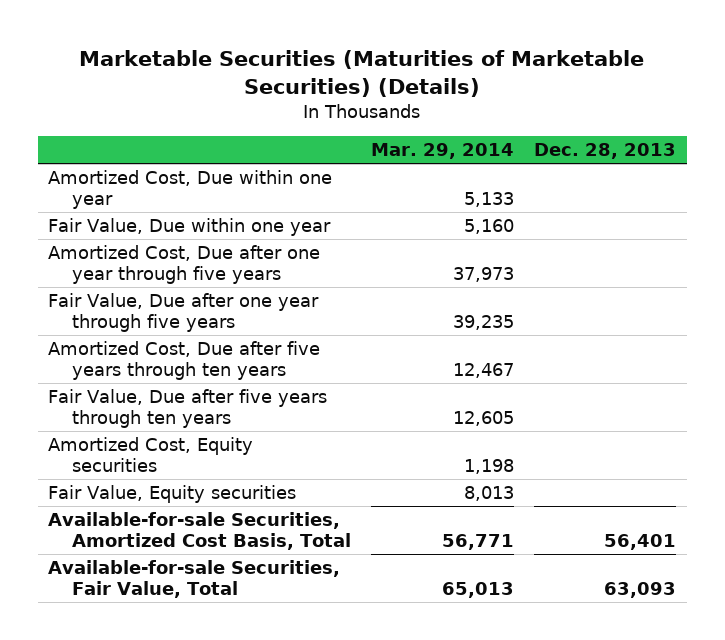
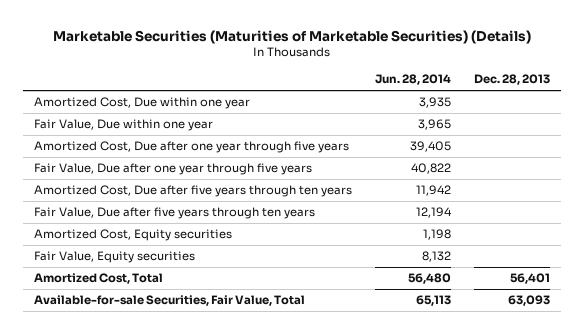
[370,143,514,160] Mar. 29, 2014 -> none
none -> [375,74,452,86] Jun. 28, 2014
[48,512,351,550] Available-for-sale Securities, Amortized Cost Basis, Total -> [34,273,164,285] Amortized Cost, Total

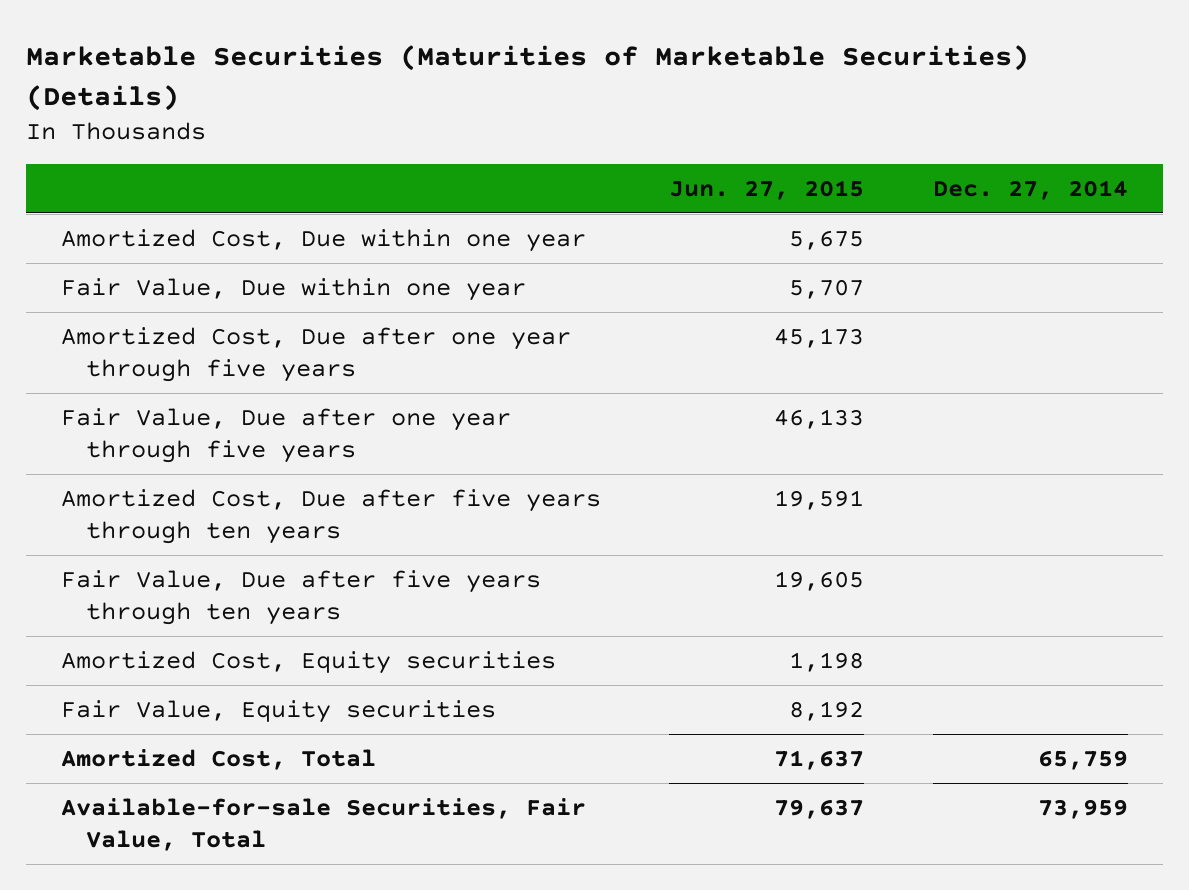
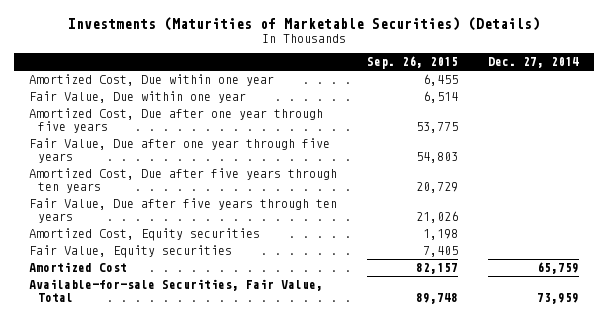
[26,45,1030,111] Marketable Securities (Maturities of Marketable Securities) (Details) -> [67,17,540,32] Investments (Maturities of Marketable Securities) (Details)
[669,180,865,201] Jun. 27, 2015 -> none
none -> [366,56,458,70] Sep. 26, 2015
[60,748,376,770] Amortized Cost, Total -> [28,262,127,273] Amortized Cost

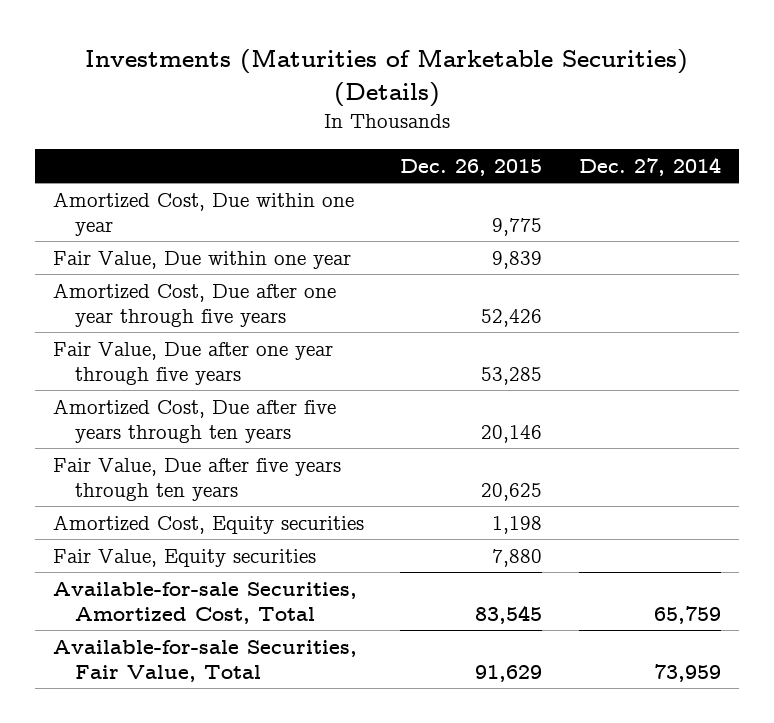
[366,56,458,70] Sep. 26, 2015 -> none
none -> [400,158,543,176] Dec. 26, 2015
[28,262,127,273] Amortized Cost -> [53,581,358,624] Available-for-sale Securities, Amortized Cost, Total

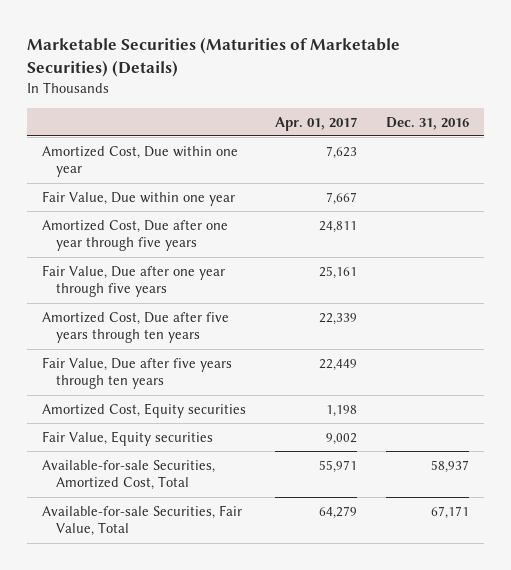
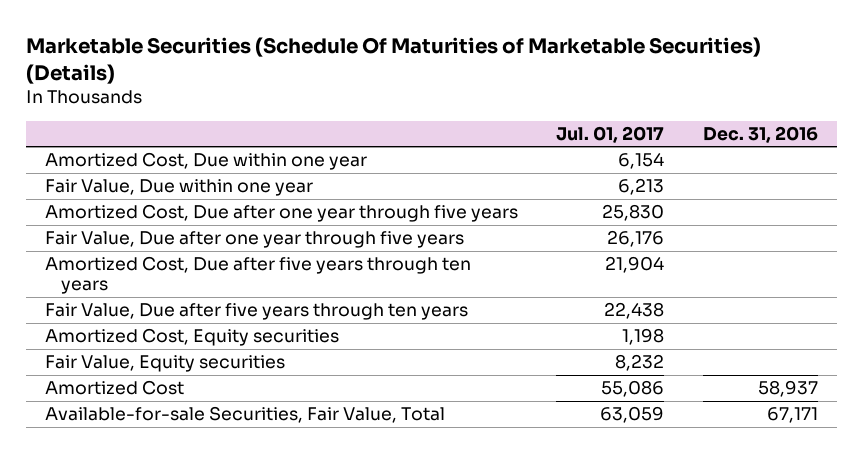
[27,37,401,78] Marketable Securities (Maturities of Marketable Securities) (Details) -> [26,37,762,84] Marketable Securities (Schedule Of Maturities of Marketable Securities) (Details)
[275,116,358,131] Apr. 01, 2017 -> none
none -> [556,125,665,143] Jul. 01, 2017
[41,460,215,491] Available-for-sale Securities, Amortized Cost, Total -> [45,380,185,396] Amortized Cost

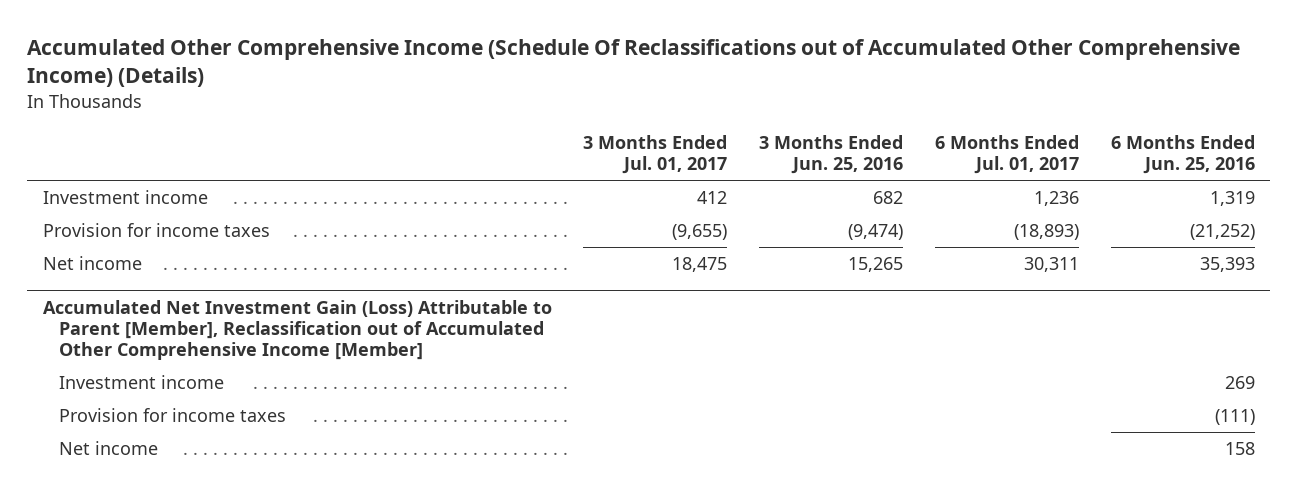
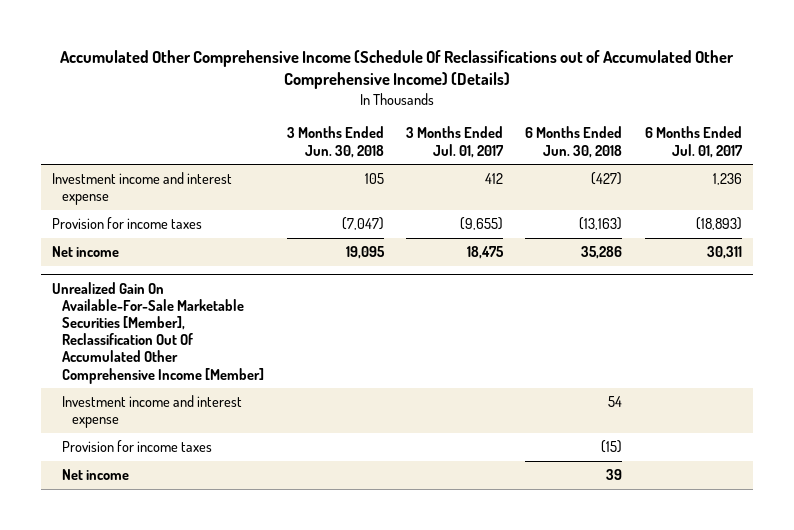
[759,135,904,175] 3 Months Ended Jun. 25, 2016 -> none
[1110,135,1255,175] 6 Months Ended Jun. 25, 2016 -> none
none -> [286,126,384,158] 3 Months Ended Jun. 30, 2018
none -> [525,126,623,158] 6 Months Ended Jun. 30, 2018
[42,190,208,205] Investment income -> [51,172,232,206] Investment income and interest expense
[42,299,552,360] Accumulated Net Investment Gain (Loss) Attributable to Parent [Member], Reclassification out of Accumulated Other Comprehensive Income [Member] -> none
[58,375,224,390] Investment income -> none
[58,408,286,423] Provision for income taxes -> none
[58,441,158,456] Net income -> none
none -> [51,281,265,384] Unrealized Gain On Available-For-Sale Marketable Securities [Member], Reclassification Out Of Accumulated Other Comprehensive Income [Member]
none -> [62,395,243,429] Investment income and interest expense
none -> [62,440,213,453] Provision for income taxes
none -> [62,469,130,481] Net income

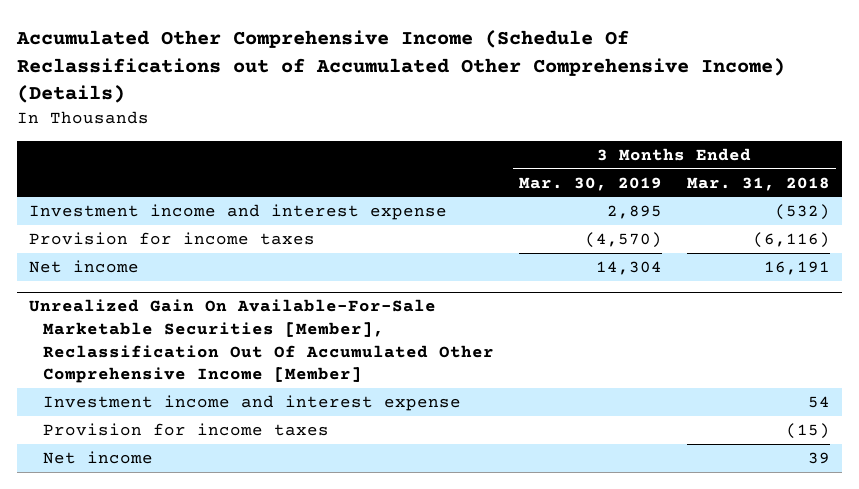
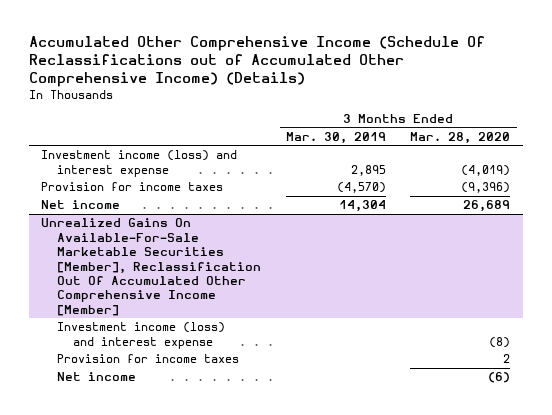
[686,176,830,191] Mar. 31, 2018 -> none
none -> [410,131,511,144] Mar. 28, 2020
[29,203,448,220] Investment income and interest expense -> [41,150,238,177] Investment income (loss) and interest expense
[29,299,495,384] Unrealized Gain On Available-For-Sale Marketable Securities [Member], Reclassification Out Of Accumulated Other Comprehensive Income [Member] -> [41,218,262,316] Unrealized Gains On Available-For-Sale Marketable Securities [Member], Reclassification Out Of Accumulated Other Comprehensive Income [Member]
[43,394,462,411] Investment income and interest expense -> [57,322,226,349] Investment income (loss) and interest expense

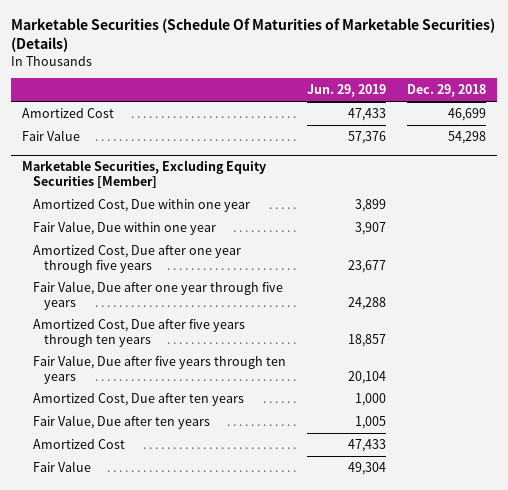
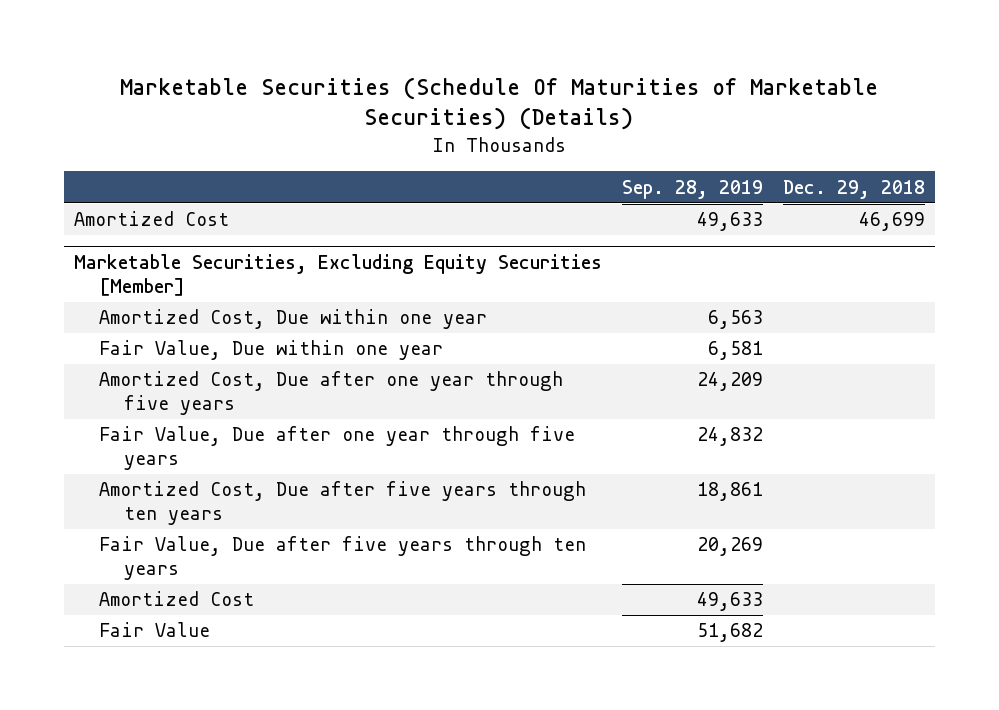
[306,84,386,98] Jun. 29, 2019 -> none
none -> [621,179,763,199] Sep. 28, 2019
[21,129,80,141] Fair Value -> none
[32,392,244,406] Amortized Cost, Due after ten years -> none
[32,414,210,429] Fair Value, Due after ten years -> none

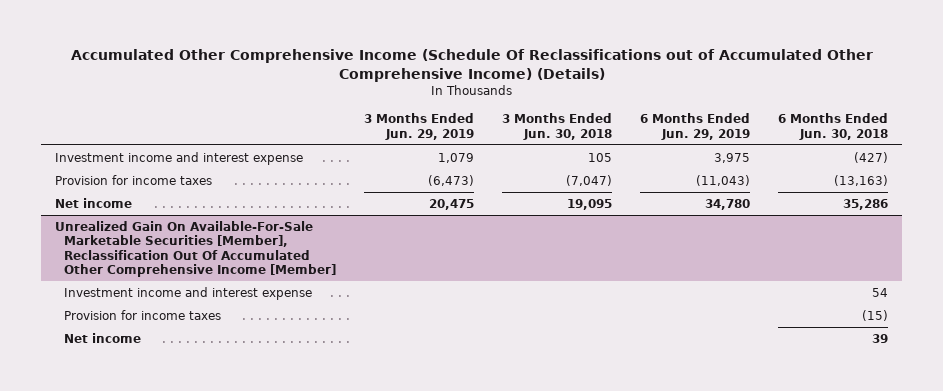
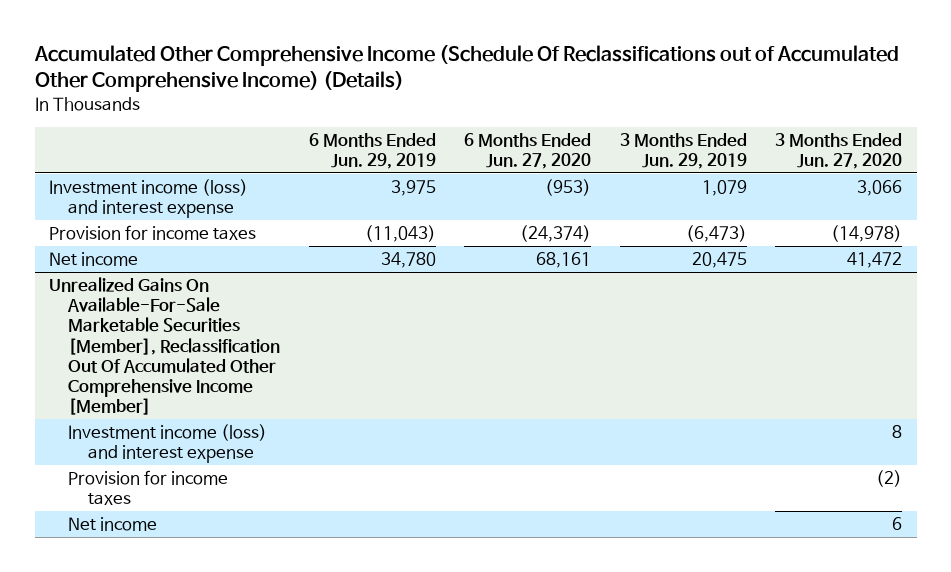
[501,113,612,140] 3 Months Ended Jun. 30, 2018 -> none
[778,113,889,140] 6 Months Ended Jun. 30, 2018 -> none
none -> [464,132,592,170] 6 Months Ended Jun. 27, 2020
none -> [775,132,903,170] 3 Months Ended Jun. 27, 2020
[54,151,303,165] Investment income and interest expense -> [49,179,249,219] Investment income (loss) and interest expense
[54,220,336,278] Unrealized Gain On Available-For-Sale Marketable Securities [Member], Reclassification Out Of Accumulated Other Comprehensive Income [Member] -> [49,277,281,416] Unrealized Gains On Available-For-Sale Marketable Securities [Member], Reclassification Out Of Accumulated Other Comprehensive Income [Member]
[63,286,312,300] Investment income and interest expense -> [68,424,268,464] Investment income (loss) and interest expense

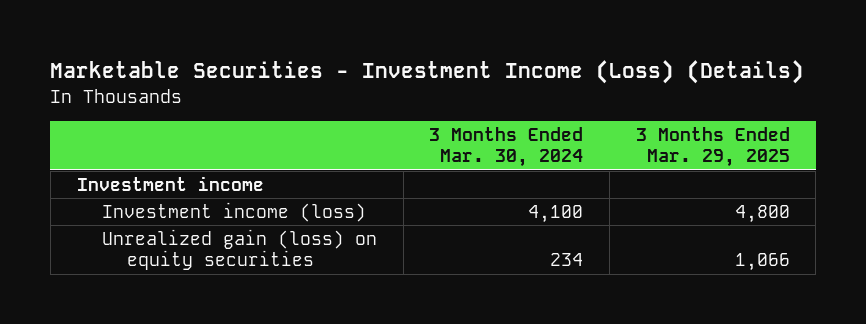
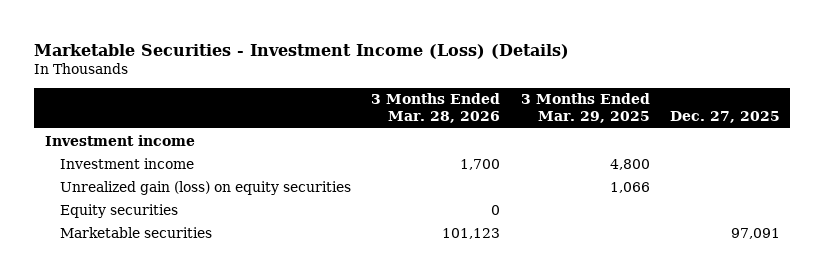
[429,126,584,168] 3 Months Ended Mar. 30, 2024 -> none
none -> [371,93,501,123] 3 Months Ended Mar. 28, 2026
none -> [670,110,781,123] Dec. 27, 2025
[101,201,366,222] Investment income (loss) -> [59,157,194,169] Investment income
none -> [59,203,178,218] Equity securities
none -> [59,226,212,238] Marketable securities

